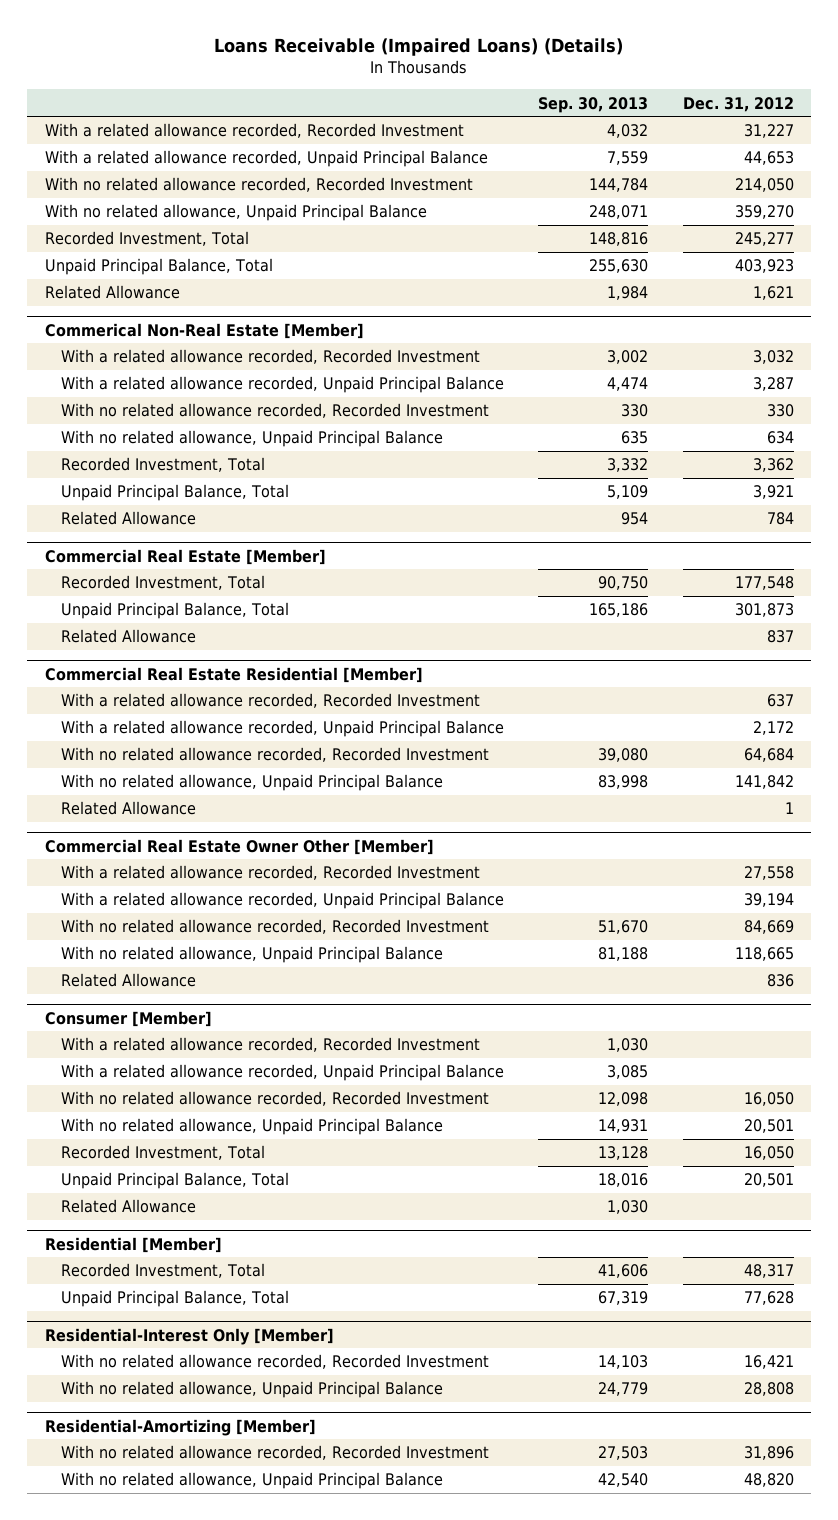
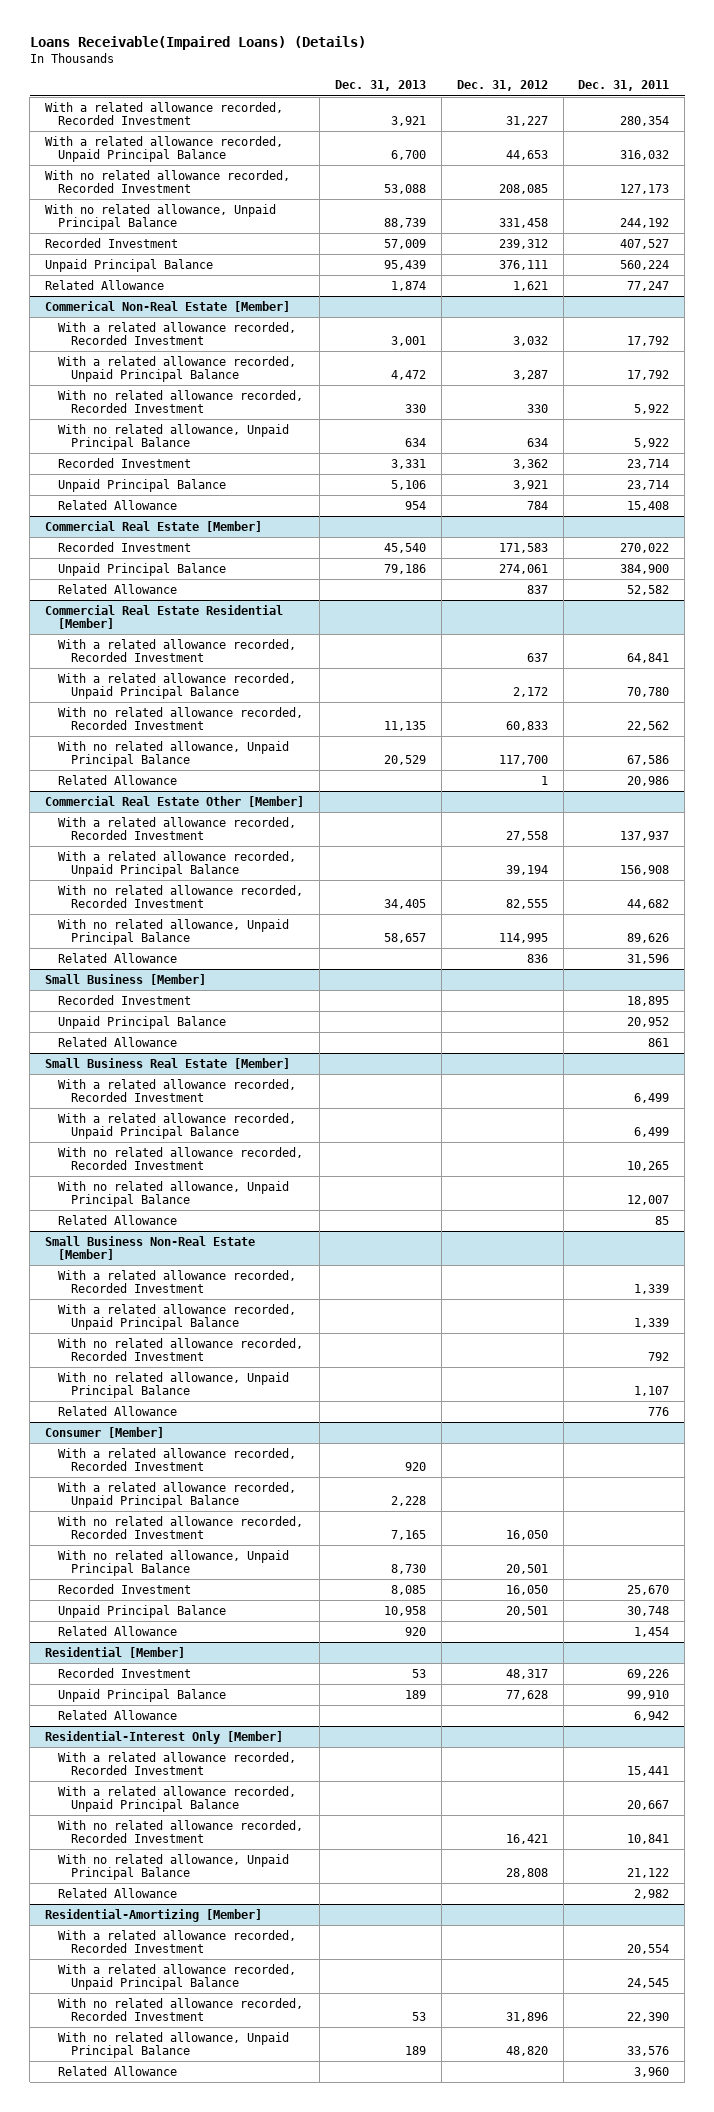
[214,38,624,57] Loans Receivable (Impaired Loans) (Details) -> [29,36,366,51] Loans Receivable(Impaired Loans) (Details)
[538,96,649,113] Sep. 30, 2013 -> none
none -> [334,80,426,92] Dec. 31, 2013
none -> [578,80,670,92] Dec. 31, 2011
[734,178,794,193] 214,050 -> [498,184,548,195] 208,085
[734,205,794,220] 359,270 -> [498,218,548,229] 331,458
[44,231,249,247] Recorded Investment, Total -> [45,237,179,248] Recorded Investment
[734,232,794,247] 245,277 -> [498,238,548,249] 239,312
[44,258,273,276] Unpaid Principal Balance, Total -> [45,258,214,272] Unpaid Principal Balance
[734,259,794,274] 403,923 -> [498,259,548,270] 376,111
[60,457,265,473] Recorded Investment, Total -> [58,457,192,468] Recorded Investment
[60,484,289,502] Unpaid Principal Balance, Total -> [58,478,227,492] Unpaid Principal Balance
[60,575,265,591] Recorded Investment, Total -> [58,541,192,552] Recorded Investment
[734,576,794,591] 177,548 -> [498,542,548,553] 171,583
[60,602,289,620] Unpaid Principal Balance, Total -> [58,562,227,576] Unpaid Principal Balance
[734,603,794,618] 301,873 -> [498,563,548,574] 274,061
[743,748,794,763] 64,684 -> [505,721,548,732] 60,833
[734,775,794,790] 141,842 -> [498,755,548,766] 117,700
[44,838,434,855] Commercial Real Estate Owner Other [Member] -> [45,795,305,807] Commercial Real Estate Other [Member]
[743,920,794,935] 84,669 -> [505,899,548,910] 82,555
[734,947,794,962] 118,665 -> [498,933,548,944] 114,995
none -> [45,973,207,985] Small Business [Member]
none -> [58,994,192,1005] Recorded Investment
none -> [58,1015,227,1029] Unpaid Principal Balance
none -> [58,1036,178,1047] Related Allowance
none -> [45,1057,291,1069] Small Business Real Estate [Member]
none -> [58,1078,297,1103] With a related allowance recorded, Recorded Investment
none -> [58,1112,297,1140] With a related allowance recorded, Unpaid Principal Balance
none -> [58,1146,304,1171] With no related allowance recorded, Recorded Investment
none -> [58,1180,290,1208] With no related allowance, Unpaid Principal Balance
none -> [58,1214,178,1225] Related Allowance
none -> [45,1235,256,1261] Small Business Non-Real Estate [Member]
none -> [58,1269,297,1294] With a related allowance recorded, Recorded Investment
none -> [58,1303,297,1331] With a related allowance recorded, Unpaid Principal Balance
none -> [58,1337,304,1362] With no related allowance recorded, Recorded Investment
none -> [58,1371,290,1399] With no related allowance, Unpaid Principal Balance
none -> [58,1405,178,1416] Related Allowance
[60,1145,265,1161] Recorded Investment, Total -> [58,1583,192,1594] Recorded Investment
[60,1172,289,1190] Unpaid Principal Balance, Total -> [58,1604,227,1618] Unpaid Principal Balance
[60,1263,265,1279] Recorded Investment, Total -> [58,1667,192,1678] Recorded Investment
[60,1290,289,1308] Unpaid Principal Balance, Total -> [58,1688,227,1702] Unpaid Principal Balance
none -> [58,1709,178,1720] Related Allowance
none -> [58,1751,297,1776] With a related allowance recorded, Recorded Investment
none -> [58,1785,297,1813] With a related allowance recorded, Unpaid Principal Balance
none -> [58,1887,178,1898] Related Allowance
none -> [58,1929,297,1954] With a related allowance recorded, Recorded Investment
none -> [58,1963,297,1991] With a related allowance recorded, Unpaid Principal Balance
none -> [58,2065,178,2076] Related Allowance

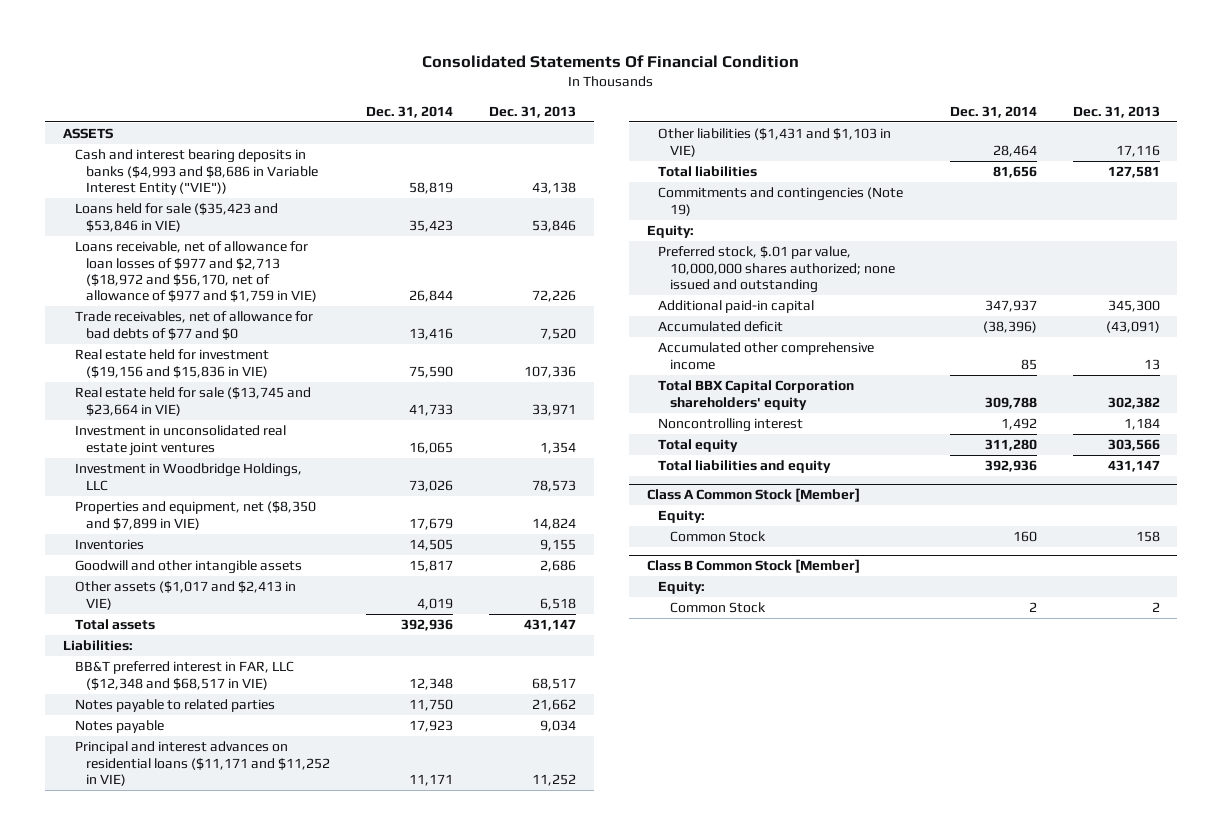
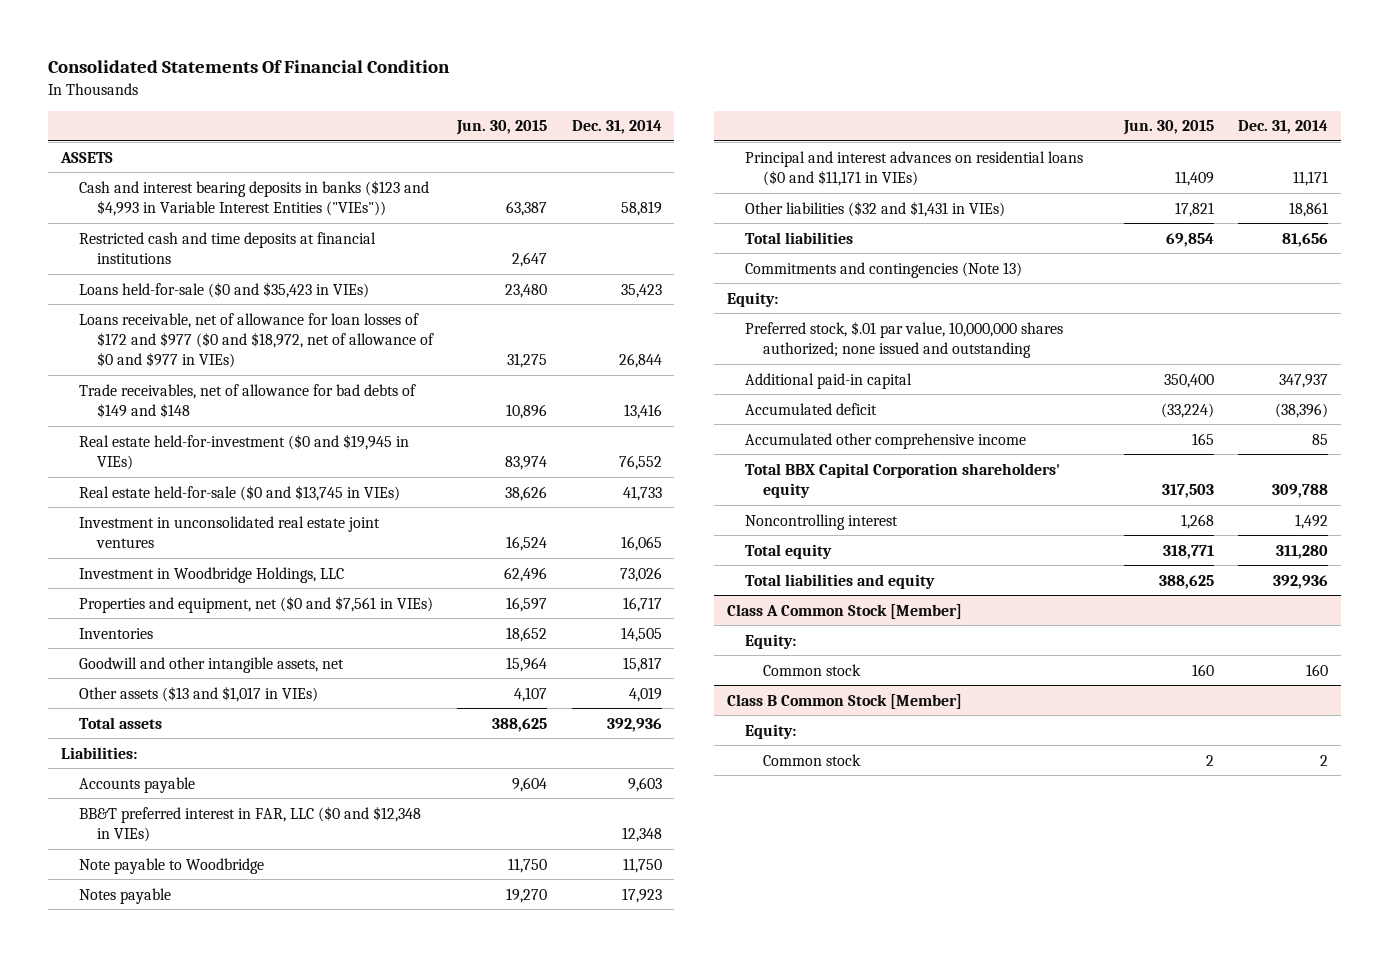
[488,105,576,118] Dec. 31, 2013 -> none
none -> [456,120,548,136] Jun. 30, 2015
[74,149,319,195] Cash and interest bearing deposits in banks ($4,993 and $8,686 in Variable Interest Entity ("VIE")) -> [78,179,429,216] Cash and interest bearing deposits in banks ($123 and $4,993 in Variable Interest Entities ("VIEs"))
none -> [78,231,376,264] Restricted cash and time deposits at financial institutions
[74,203,278,232] Loans held for sale ($35,423 and $53,846 in VIE) -> [78,281,369,298] Loans held-for-sale ($0 and $35,423 in VIEs)
[74,241,318,303] Loans receivable, net of allowance for loan losses of $977 and $2,713 ($18,972 and $56,170, net of allowance of $977 and $1,759 in VIE) -> [78,312,434,369] Loans receivable, net of allowance for loan losses of $172 and $977 ($0 and $18,972, net of allowance of $0 and $977 in VIEs)
[74,311,313,340] Trade receivables, net of allowance for bad debts of $77 and $0 -> [78,383,416,418] Trade receivables, net of allowance for bad debts of $149 and $148
[74,349,269,378] Real estate held for investment ($19,156 and $15,836 in VIE) -> [78,433,409,470] Real estate held-for-investment ($0 and $19,945 in VIEs)
[408,365,453,378] 75,590 -> [619,454,663,470] 76,552
[74,387,311,416] Real estate held for sale ($13,745 and $23,664 in VIE) -> [78,484,400,501] Real estate held-for-sale ($0 and $13,745 in VIEs)
[74,501,316,530] Properties and equipment, net ($8,350 and $7,899 in VIE) -> [78,595,433,613] Properties and equipment, net ($0 and $7,561 in VIEs)
[408,517,453,530] 17,679 -> [623,596,663,612] 16,717
[74,560,302,575] Goodwill and other intangible assets -> [78,656,344,673] Goodwill and other intangible assets, net
[74,581,296,610] Other assets ($1,017 and $2,413 in VIE) -> [78,685,318,702] Other assets ($13 and $1,017 in VIEs)
none -> [78,776,195,793] Accounts payable
[74,661,294,690] BB&T preferred interest in FAR, LLC ($12,348 and $68,517 in VIE) -> [78,805,421,842] BB&T preferred interest in FAR, LLC ($0 and $12,348 in VIEs)
[74,699,275,713] Notes payable to related parties -> [78,857,264,874] Note payable to Woodbridge
[74,741,331,786] Principal and interest advances on residential loans ($11,171 and $11,252 in VIE) -> [744,150,1083,186] Principal and interest advances on residential loans ($0 and $11,171 in VIEs)
[658,128,892,157] Other liabilities ($1,431 and $1,103 in VIE) -> [744,200,1005,217] Other liabilities ($32 and $1,431 in VIEs)
[992,144,1037,157] 28,464 -> [1289,201,1329,217] 18,861
[658,187,904,216] Commitments and contingencies (Note 19) -> [744,261,1022,278] Commitments and contingencies (Note 13)
[669,531,766,543] Common Stock -> [762,663,861,676] Common stock
[669,602,766,614] Common Stock -> [762,753,861,766] Common stock

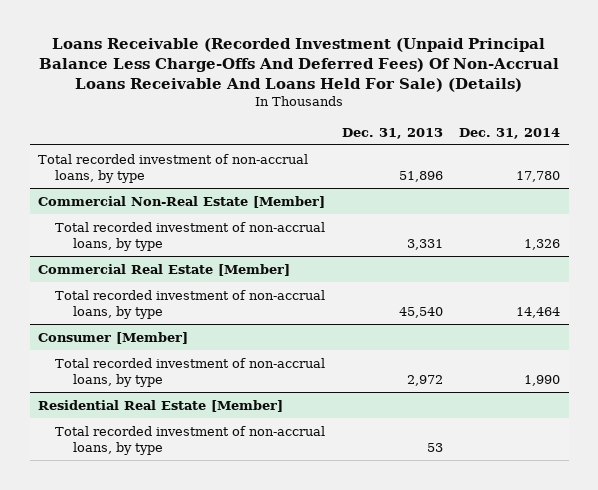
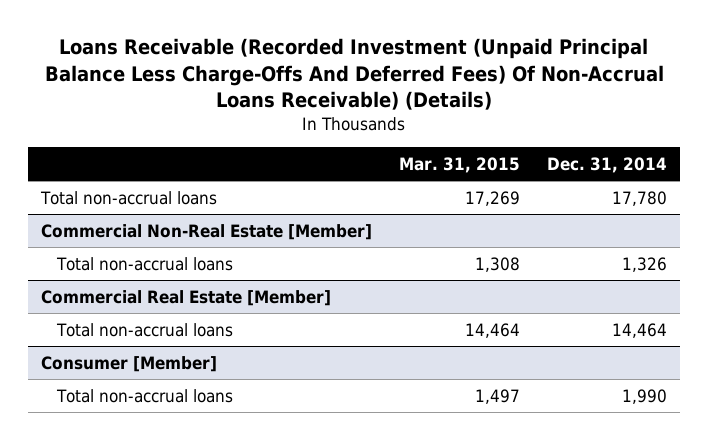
[39,38,560,93] Loans Receivable (Recorded Investment (Unpaid Principal Balance Less Charge-Offs And Deferred Fees) Of Non-Accrual Loans Receivable And Loans Held For Sale) (Details) -> [44,38,664,111] Loans Receivable (Recorded Investment (Unpaid Principal Balance Less Charge-Offs And Deferred Fees) Of Non-Accrual Loans Receivable) (Details)
[341,127,443,139] Dec. 31, 2013 -> none
none -> [398,157,520,174] Mar. 31, 2015
[37,153,308,183] Total recorded investment of non-accrual loans, by type -> [40,190,218,205] Total non-accrual loans
[55,221,326,251] Total recorded investment of non-accrual loans, by type -> [55,256,233,271] Total non-accrual loans
[55,289,326,319] Total recorded investment of non-accrual loans, by type -> [55,322,233,337] Total non-accrual loans
[37,399,283,412] Residential Real Estate [Member] -> none
[55,425,326,455] Total recorded investment of non-accrual loans, by type -> none
[55,357,326,387] Total recorded investment of non-accrual loans, by type -> [55,388,233,403] Total non-accrual loans

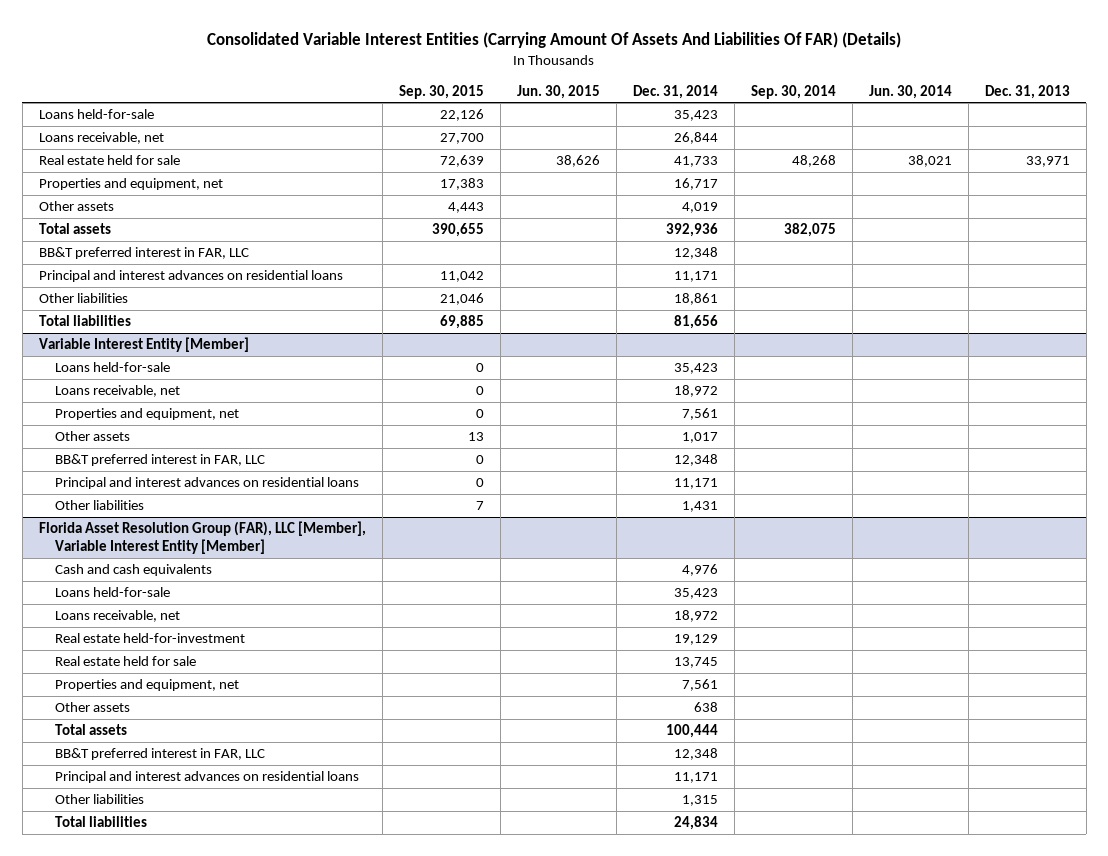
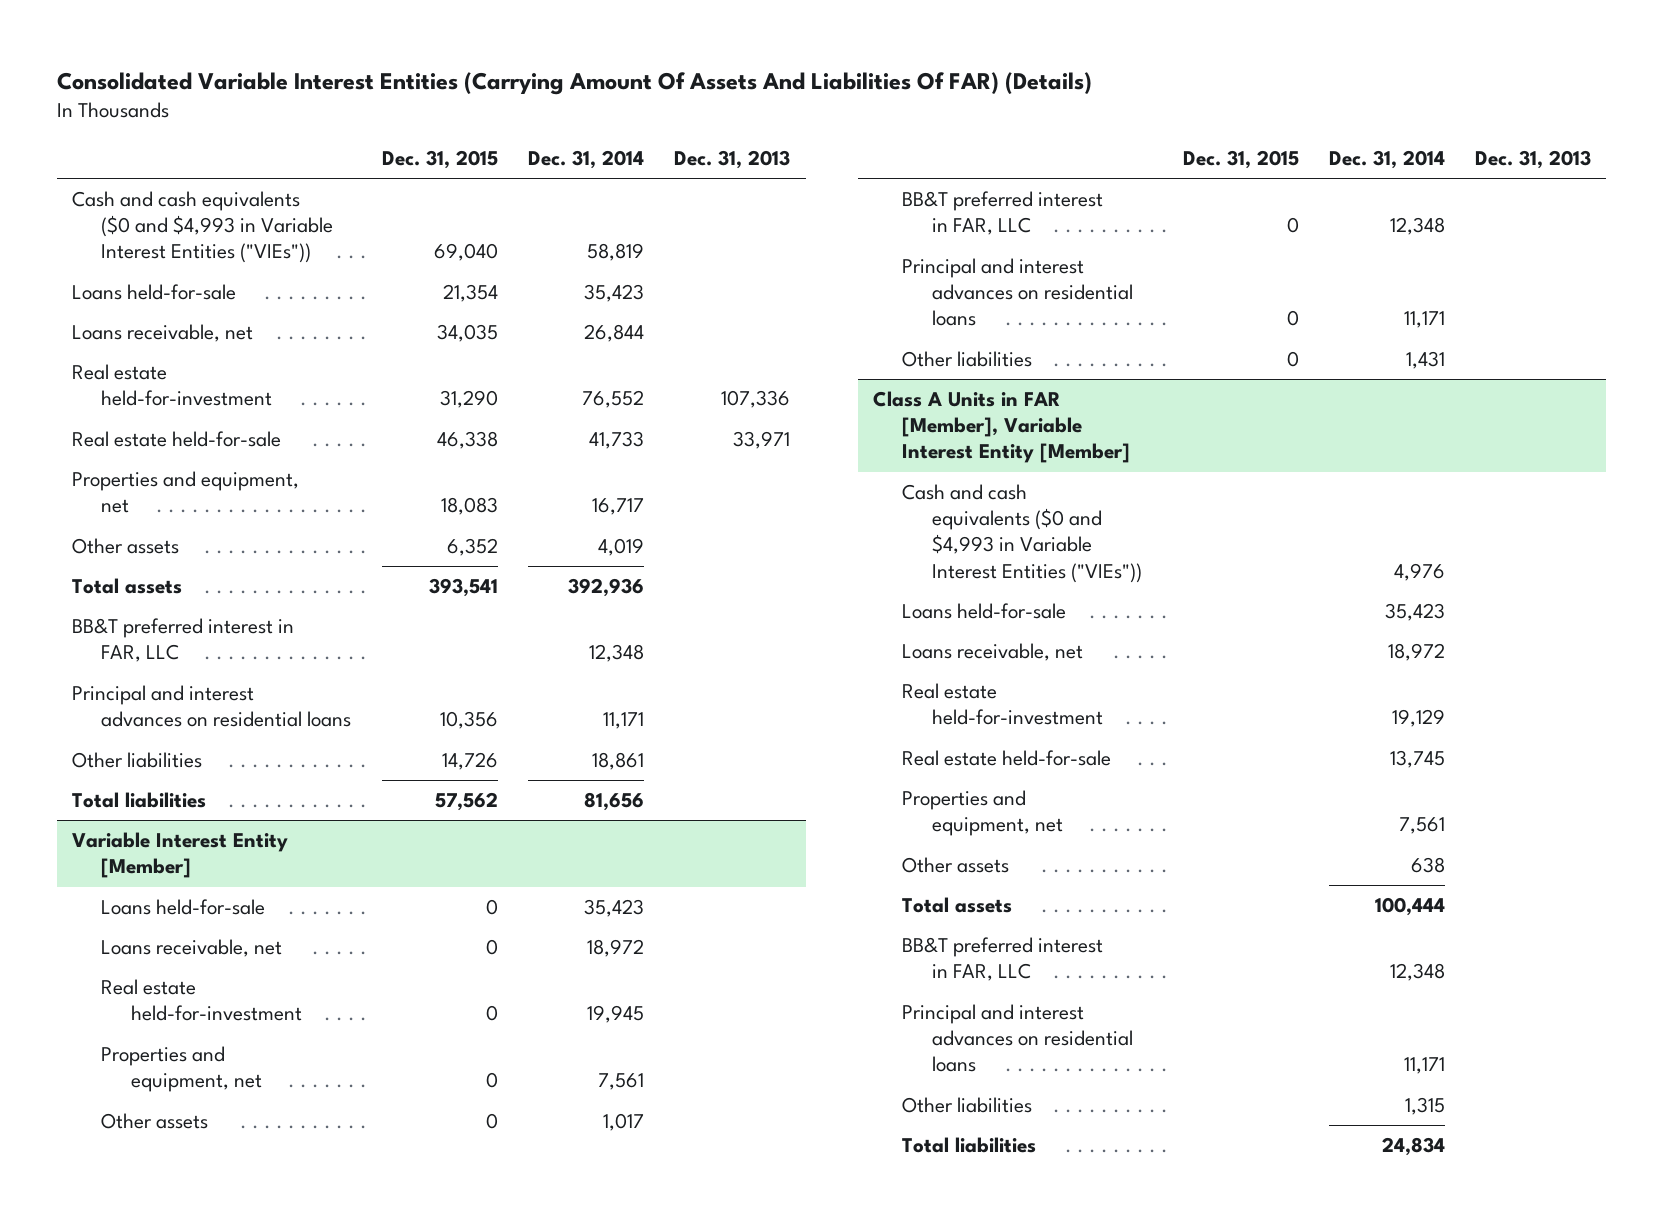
[398,84,484,99] Sep. 30, 2015 -> none
[516,84,600,99] Jun. 30, 2015 -> none
[750,84,836,99] Sep. 30, 2014 -> none
[868,84,952,99] Jun. 30, 2014 -> none
none -> [381,150,498,170] Dec. 31, 2015
none -> [71,191,334,264] Cash and cash equivalents ($0 and $4,993 in Variable Interest Entities ("VIEs"))
none -> [71,364,273,407] Real estate held-for-investment
[38,155,180,166] Real estate held for sale -> [71,431,281,448] Real estate held-for-sale
none -> [101,979,303,1022] Real estate held-for-investment
[38,521,366,555] Florida Asset Resolution Group (FAR), LLC [Member], Variable Interest Entity [Member] -> none
none -> [872,391,1131,464] Class A Units in FAR [Member], Variable Interest Entity [Member]
[54,564,212,577] Cash and cash equivalents -> [902,484,1142,583] Cash and cash equivalents ($0 and $4,993 in Variable Interest Entities ("VIEs"))
[54,656,196,667] Real estate held for sale -> [902,750,1112,767] Real estate held-for-sale

